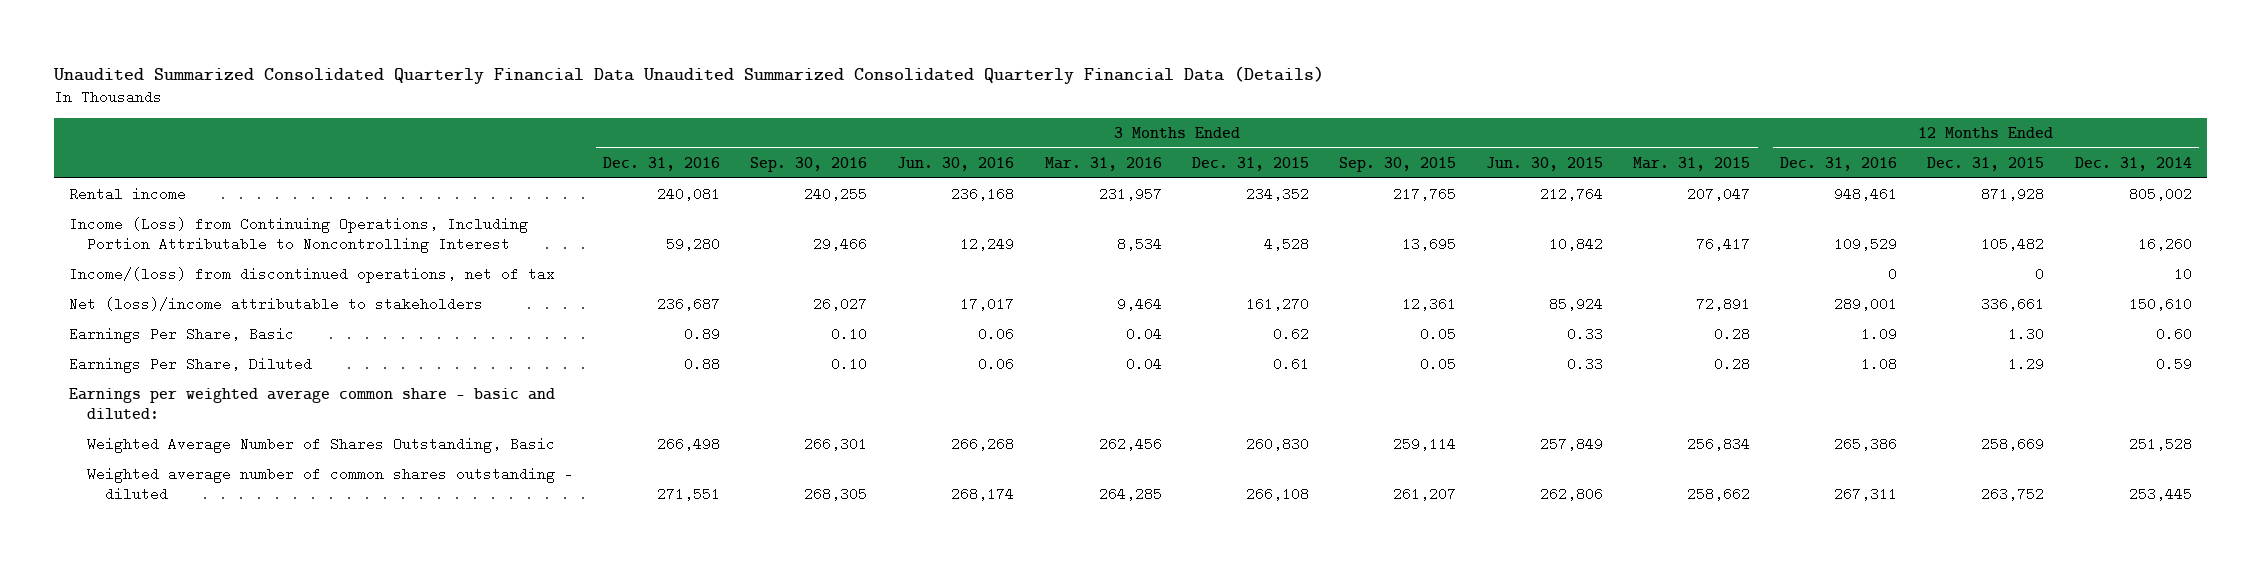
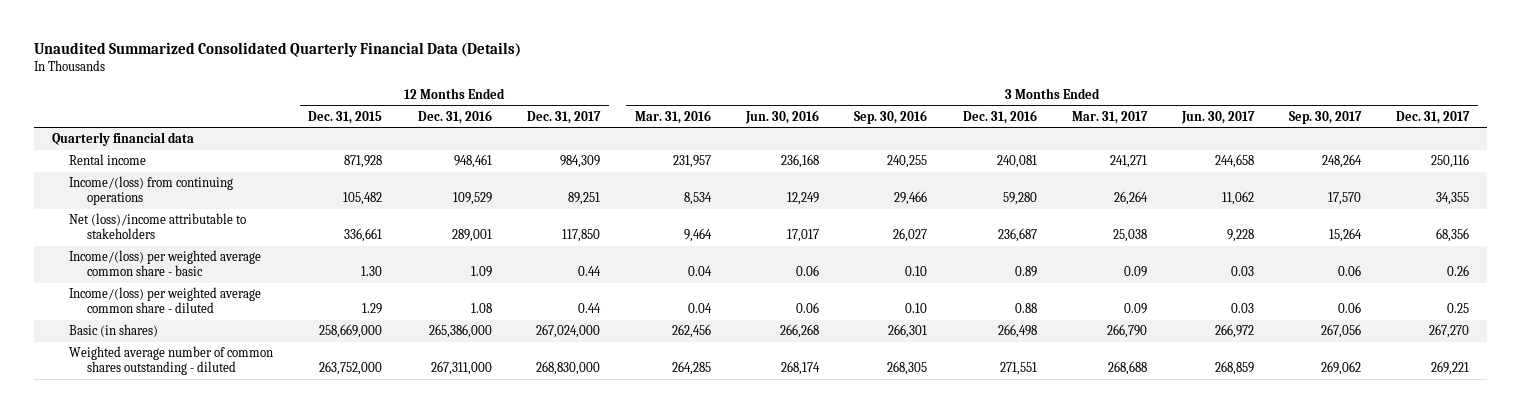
[53,65,1325,84] Unaudited Summarized Consolidated Quarterly Financial Data Unaudited Summarized Consolidated Quarterly Financial Data (Details) -> [33,41,521,57] Unaudited Summarized Consolidated Quarterly Financial Data (Details)
[1191,156,1309,171] Dec. 31, 2015 -> none
[1338,156,1456,172] Sep. 30, 2015 -> none
[1486,156,1604,171] Jun. 30, 2015 -> none
[1633,156,1751,171] Mar. 31, 2015 -> none
[2074,156,2192,171] Dec. 31, 2014 -> none
none -> [526,110,601,124] Dec. 31, 2017
none -> [1071,110,1148,124] Mar. 31, 2017
none -> [1180,110,1255,124] Jun. 30, 2017
none -> [1289,110,1363,124] Sep. 30, 2017
none -> [1396,110,1471,124] Dec. 31, 2017
none -> [51,132,194,147] Quarterly financial data
[69,266,556,283] Income/(loss) from discontinued operations, net of tax -> none
[69,216,529,254] Income (Loss) from Continuing Operations, Including Portion Attributable to Noncontrolling Interest -> [69,176,234,206] Income/(loss) from continuing operations
[69,387,556,420] Earnings per weighted average common share - basic and diluted: -> none
[69,326,295,343] Earnings Per Share, Basic -> [69,250,262,277] Income/(loss) per weighted average common share - basic
[69,356,313,373] Earnings Per Share, Diluted -> [69,287,262,314] Income/(loss) per weighted average common share - diluted
[86,436,555,453] Weighted Average Number of Shares Outstanding, Basic -> [69,324,159,338] Basic (in shares)
[1834,436,1898,451] 265,386 -> [428,324,492,339] 265,386,000
[1981,436,2045,451] 258,669 -> [319,324,383,339] 258,669,000
[1834,487,1898,502] 267,311 -> [430,361,492,376] 267,311,000
[1981,487,2045,502] 263,752 -> [319,361,383,376] 263,752,000

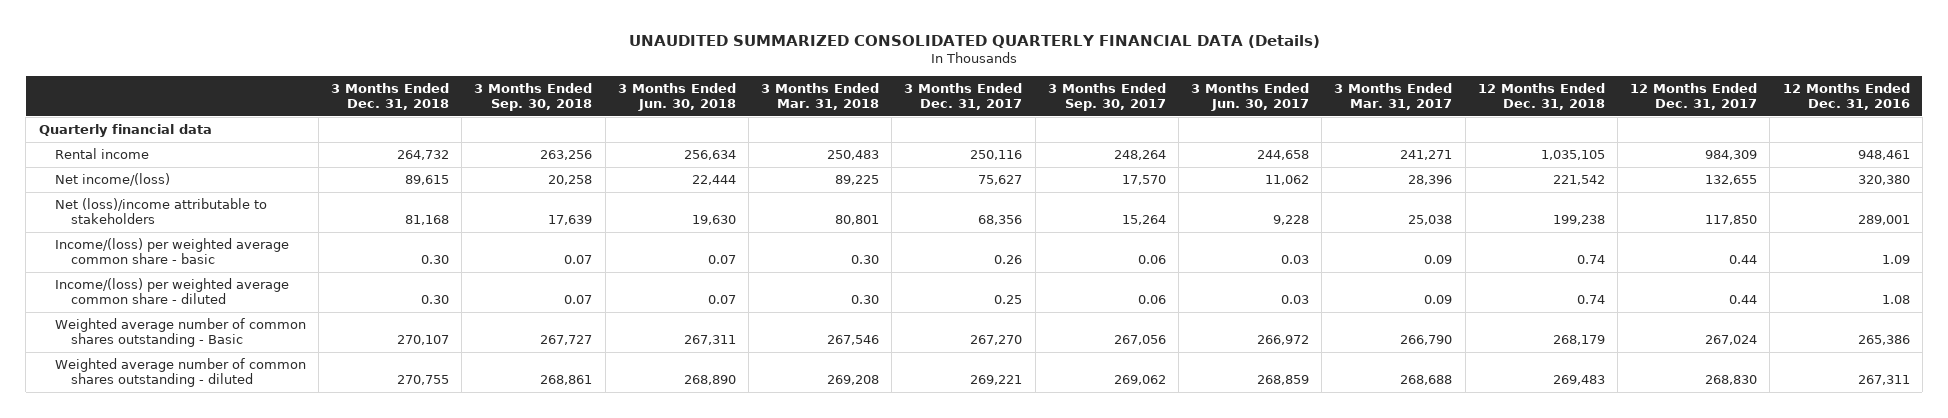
[33,41,521,57] Unaudited Summarized Consolidated Quarterly Financial Data (Details) -> [629,34,1321,48] UNAUDITED SUMMARIZED CONSOLIDATED QUARTERLY FINANCIAL DATA (Details)
[308,110,383,124] Dec. 31, 2015 -> none
[635,109,712,124] Mar. 31, 2016 -> none
[745,109,820,124] Jun. 30, 2016 -> none
[854,109,928,124] Sep. 30, 2016 -> none
[962,109,1037,124] Dec. 31, 2016 -> none
none -> [331,82,450,110] 3 Months Ended Dec. 31, 2018
none -> [474,82,593,111] 3 Months Ended Sep. 30, 2018
none -> [617,82,736,111] 3 Months Ended Jun. 30, 2018
none -> [761,82,880,110] 3 Months Ended Mar. 31, 2018
none -> [1477,82,1605,110] 12 Months Ended Dec. 31, 2018
[69,176,234,206] Income/(loss) from continuing operations -> none
none -> [54,173,170,187] Net income/(loss)
[69,324,159,338] Basic (in shares) -> [54,318,306,348] Weighted average number of common shares outstanding - Basic
[428,324,492,339] 265,386,000 -> [1857,335,1910,346] 265,386
[535,324,600,339] 267,024,000 -> [1705,335,1758,346] 267,024
[430,361,492,376] 267,311,000 -> [1857,375,1910,386] 267,311
[535,361,600,376] 268,830,000 -> [1705,375,1758,386] 268,830

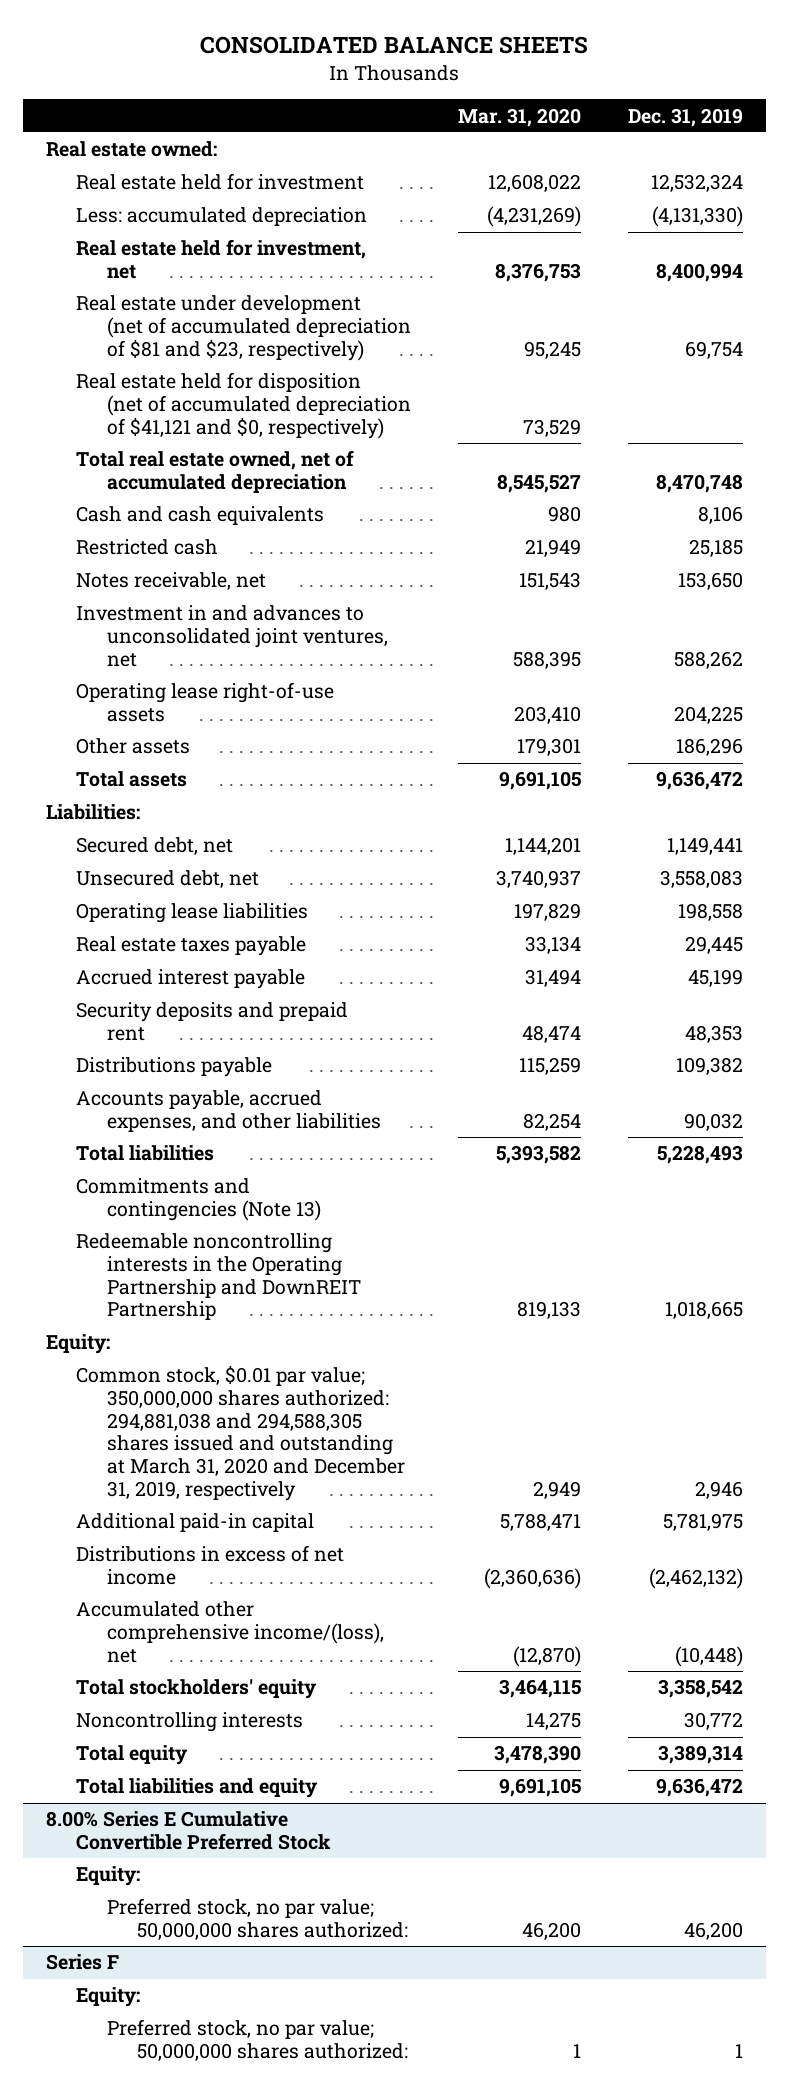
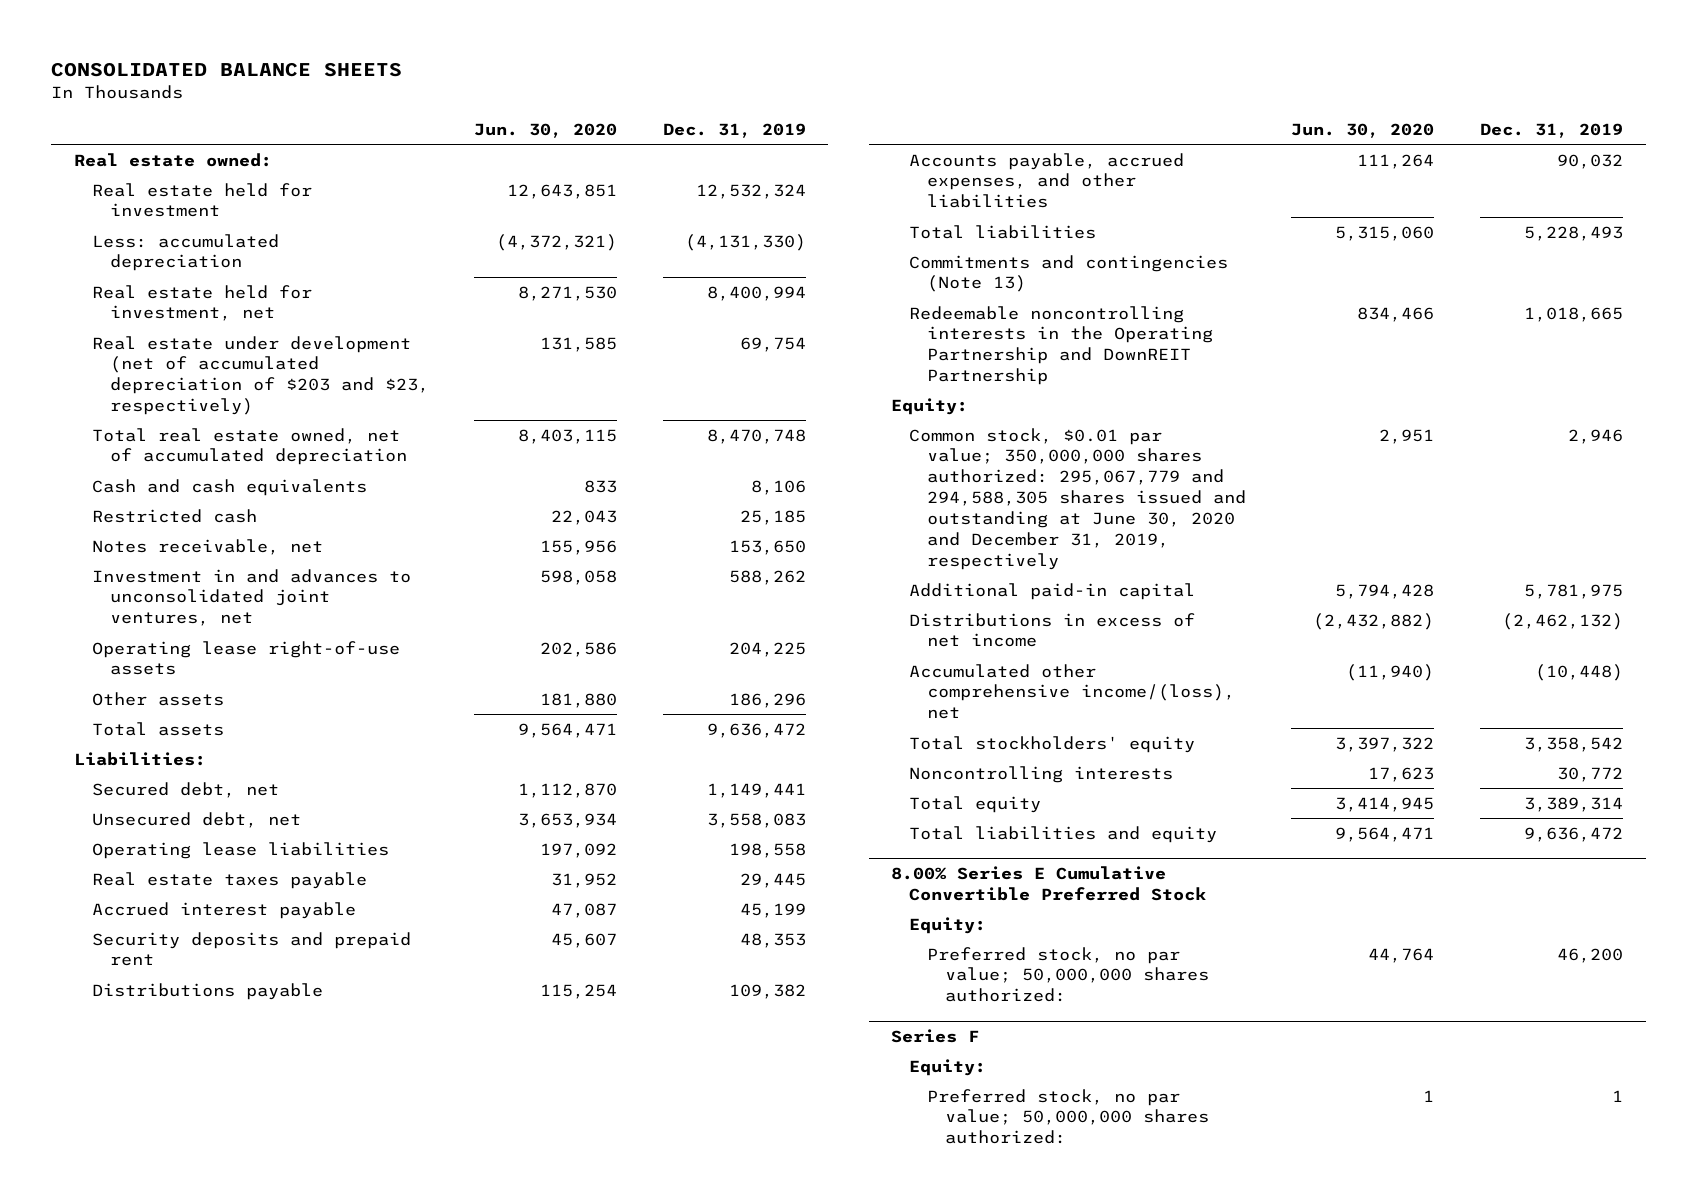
[457,107,581,127] Mar. 31, 2020 -> none
none -> [474,122,618,138] Jun. 30, 2020
[76,372,411,439] Real estate held for disposition (net of accumulated depreciation of $41,121 and $0, respectively) -> none
[76,295,411,361] Real estate under development (net of accumulated depreciation of $81 and $23, respectively) -> [91,335,429,416] Real estate under development (net of accumulated depreciation of $203 and $23, respectively)
[76,1365,405,1501] Common stock, $0.01 par value; 350,000,000 shares authorized: 294,881,038 and 294,588,305 shares issued and outstanding at March 31, 2020 and December 31, 2019, respectively -> [909,427,1246,570] Common stock, $0.01 par value; 350,000,000 shares authorized: 295,067,779 and 294,588,305 shares issued and outstanding at June 30, 2020 and December 31, 2019, respectively

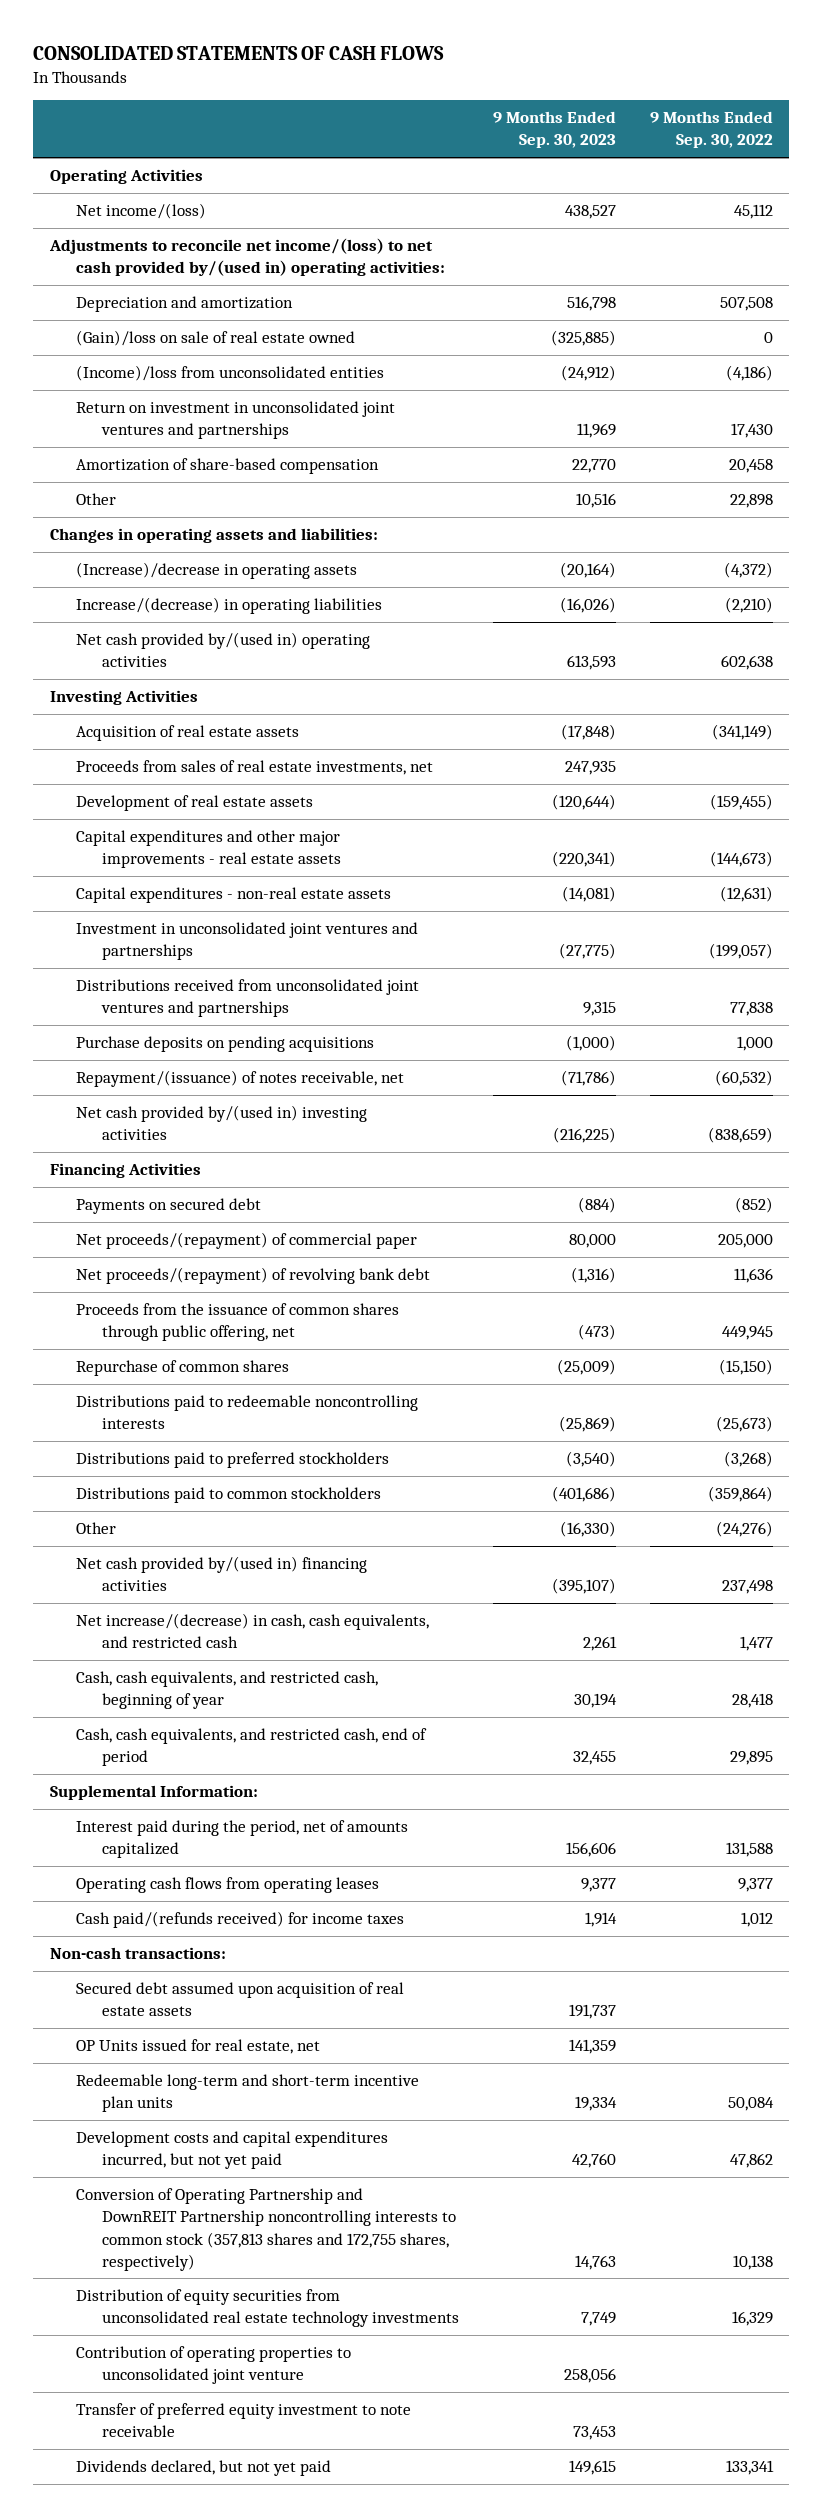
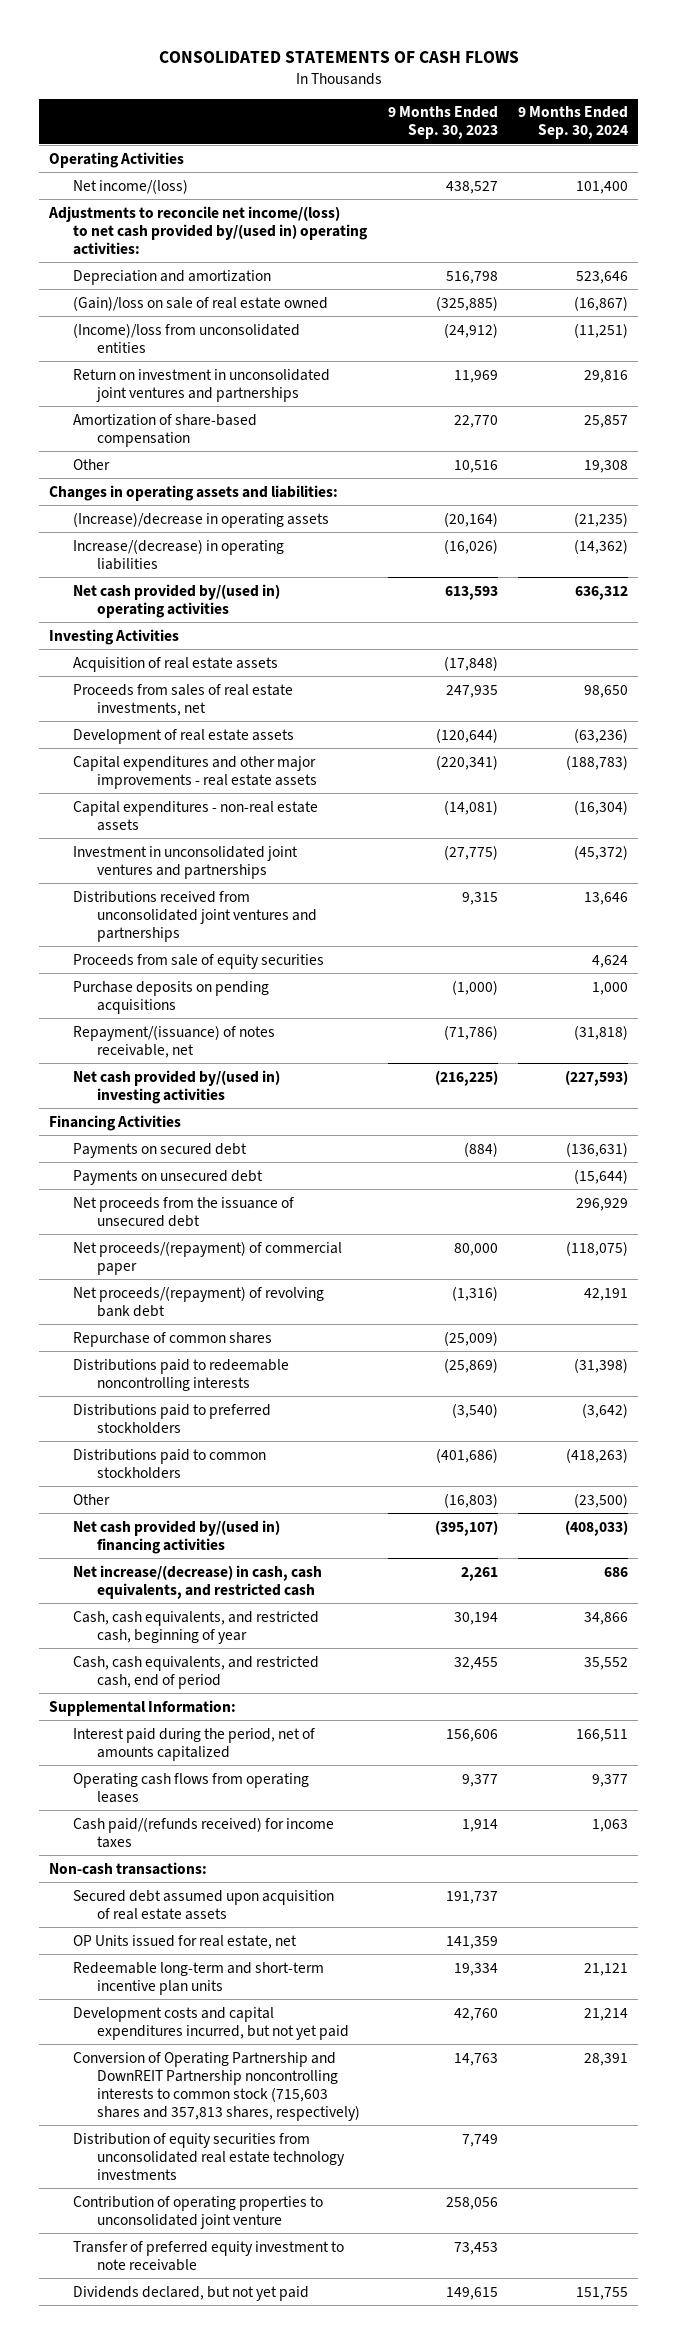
[649,111,773,149] 9 Months Ended Sep. 30, 2022 -> none
none -> [517,106,628,140] 9 Months Ended Sep. 30, 2024
none -> [73,953,325,969] Proceeds from sale of equity securities
none -> [73,1169,264,1185] Payments on unsecured debt
none -> [73,1196,295,1227] Net proceeds from the issuance of unsecured debt
[76,1303,400,1342] Proceeds from the issuance of common shares through public offering, net -> none
[559,1521,616,1538] (16,330) -> [443,1492,498,1508] (16,803)
[76,2188,456,2271] Conversion of Operating Partnership and DownREIT Partnership noncontrolling interests to common stock (357,813 shares and 172,755 shares, respectively) -> [73,2051,361,2121] Conversion of Operating Partnership and DownREIT Partnership noncontrolling interests to common stock (715,603 shares and 357,813 shares, respectively)

